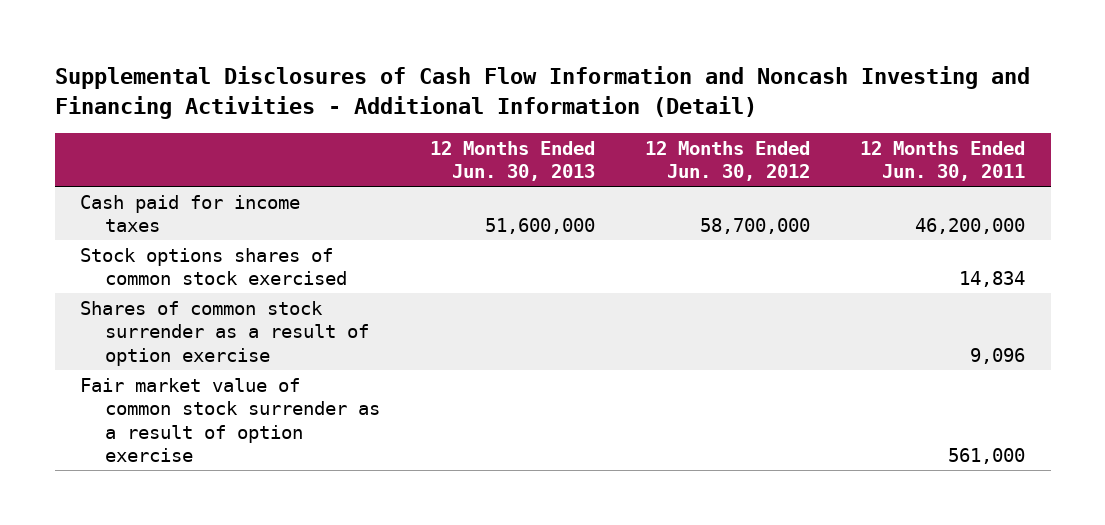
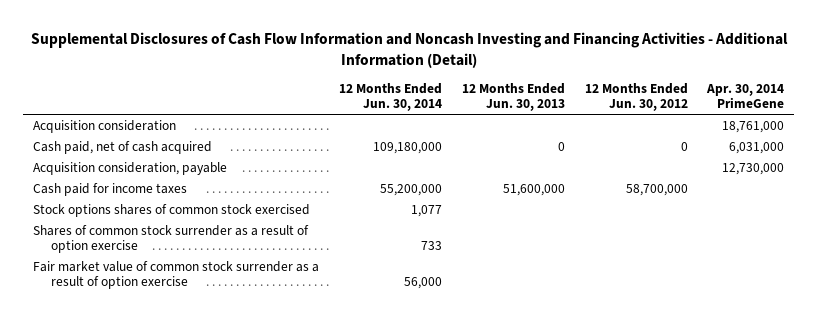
[860,141,1026,182] 12 Months Ended Jun. 30, 2011 -> none
none -> [338,82,442,112] 12 Months Ended Jun. 30, 2014
none -> [706,83,785,109] Apr. 30, 2014 PrimeGene
none -> [32,119,176,133] Acquisition consideration
none -> [32,140,212,154] Cash paid, net of cash acquired
none -> [32,161,227,175] Acquisition consideration, payable

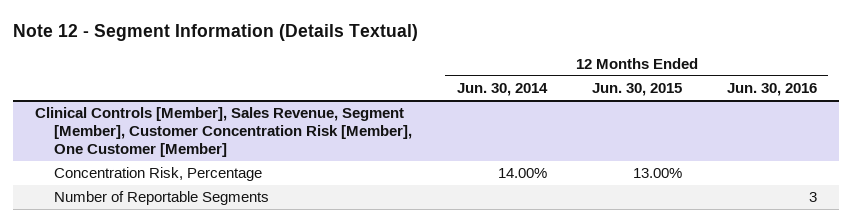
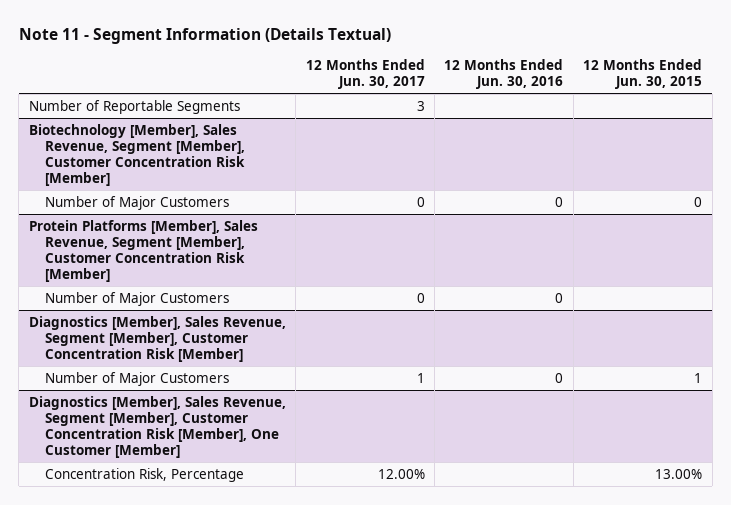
[13,23,419,41] Note 12 - Segment Information (Details Textual) -> [18,27,391,44] Note 11 - Segment Information (Details Textual)
[456,83,548,97] Jun. 30, 2014 -> none
none -> [305,59,425,89] 12 Months Ended Jun. 30, 2017
none -> [28,99,240,114] Number of Reportable Segments
none -> [28,123,245,186] Biotechnology [Member], Sales Revenue, Segment [Member], Customer Concentration Risk [Member]
none -> [44,195,229,210] Number of Major Customers
none -> [28,219,258,282] Protein Platforms [Member], Sales Revenue, Segment [Member], Customer Concentration Risk [Member]
none -> [44,291,229,306] Number of Major Customers
none -> [28,315,286,362] Diagnostics [Member], Sales Revenue, Segment [Member], Customer Concentration Risk [Member]
none -> [44,371,229,386] Number of Major Customers
[35,107,412,157] Clinical Controls [Member], Sales Revenue, Segment [Member], Customer Concentration Risk [Member], One Customer [Member] -> [28,395,286,458] Diagnostics [Member], Sales Revenue, Segment [Member], Customer Concentration Risk [Member], One Customer [Member]
[53,191,269,206] Number of Reportable Segments -> none

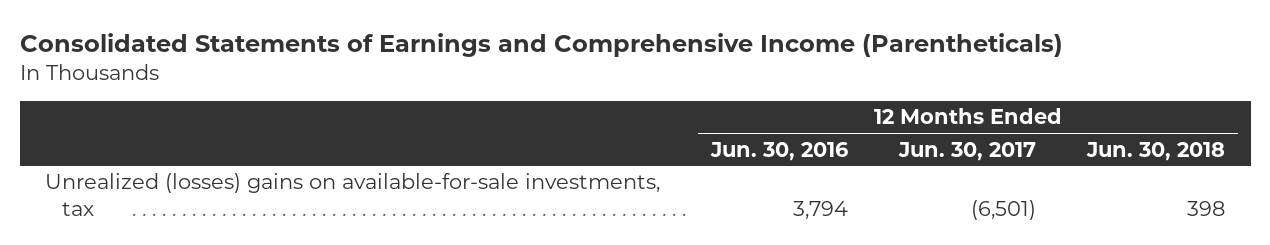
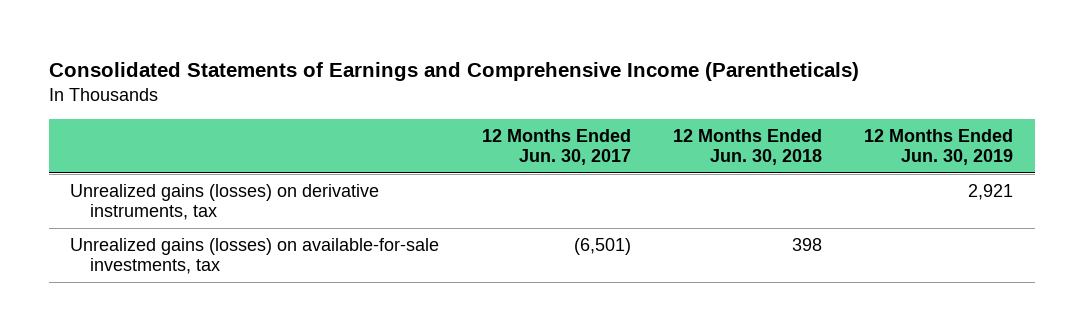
[710,141,849,161] Jun. 30, 2016 -> none
none -> [864,128,1014,166] 12 Months Ended Jun. 30, 2019
none -> [70,183,380,221] Unrealized gains (losses) on derivative instruments, tax
[45,173,661,217] Unrealized (losses) gains on available-for-sale investments, tax -> [70,237,440,275] Unrealized gains (losses) on available-for-sale investments, tax

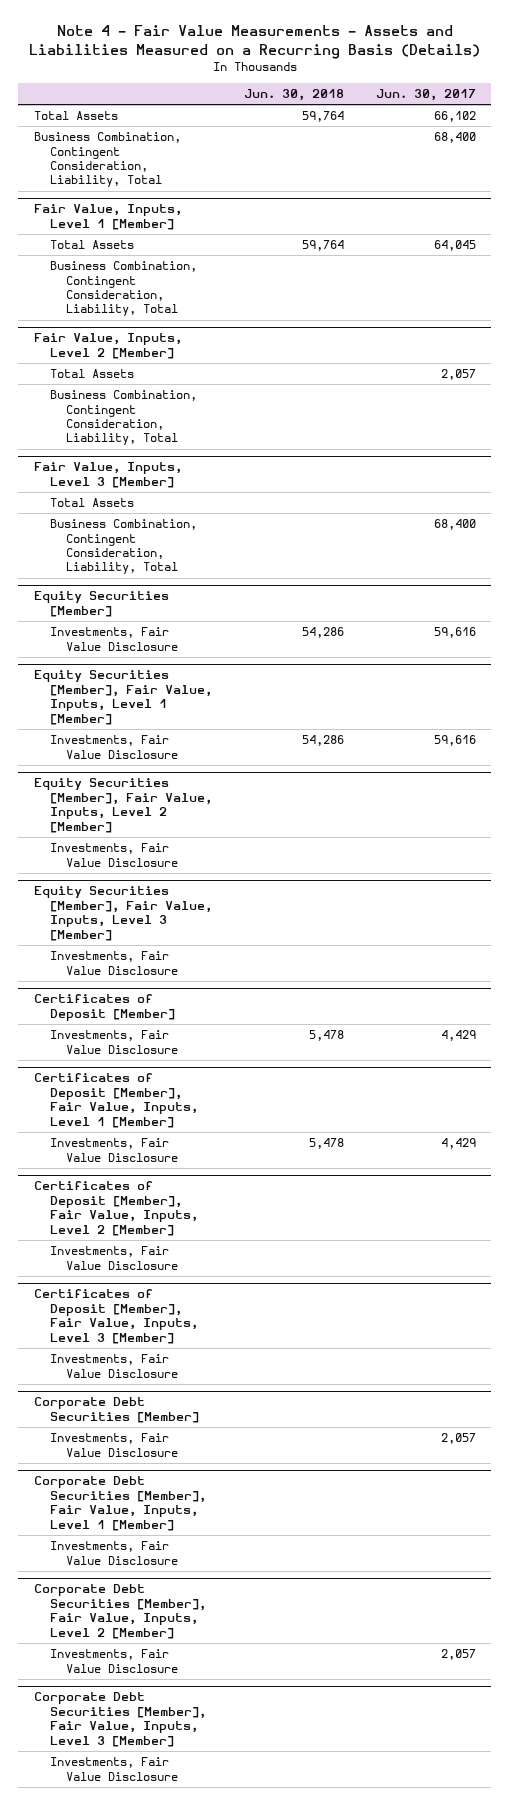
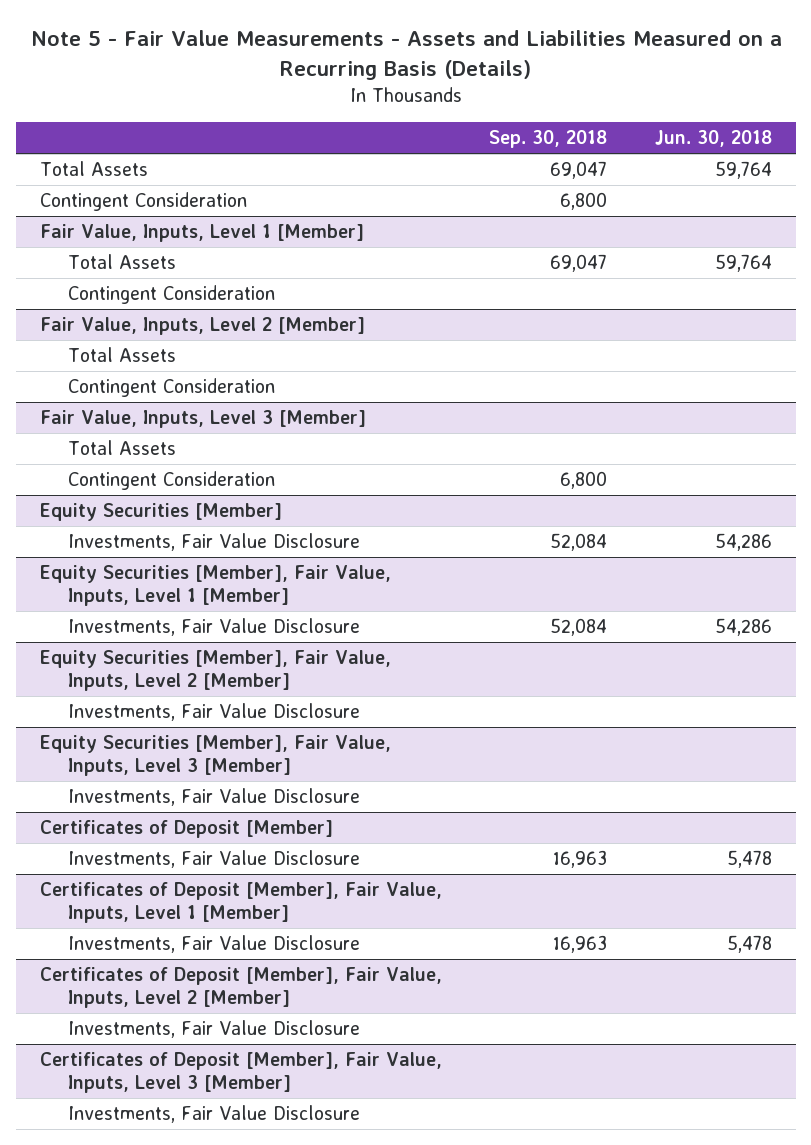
[28,25,480,59] Note 4 - Fair Value Measurements - Assets and Liabilities Measured on a Recurring Basis (Details) -> [30,30,782,81] Note 5 - Fair Value Measurements - Assets and Liabilities Measured on a Recurring Basis (Details)
[375,89,476,102] Jun. 30, 2017 -> none
none -> [489,130,608,149] Sep. 30, 2018
[33,132,181,188] Business Combination, Contingent Consideration, Liability, Total -> [39,192,247,212] Contingent Consideration
[49,261,197,317] Business Combination, Contingent Consideration, Liability, Total -> [67,285,275,305] Contingent Consideration
[49,390,197,446] Business Combination, Contingent Consideration, Liability, Total -> [67,378,275,398] Contingent Consideration
[49,519,197,575] Business Combination, Contingent Consideration, Liability, Total -> [67,471,275,491] Contingent Consideration
[33,1397,199,1423] Corporate Debt Securities [Member] -> none
[49,1433,178,1457] Investments, Fair Value Disclosure -> none
[33,1476,206,1531] Corporate Debt Securities [Member], Fair Value, Inputs, Level 1 [Member] -> none
[49,1541,178,1565] Investments, Fair Value Disclosure -> none
[33,1584,206,1639] Corporate Debt Securities [Member], Fair Value, Inputs, Level 2 [Member] -> none
[49,1649,178,1673] Investments, Fair Value Disclosure -> none
[33,1692,206,1747] Corporate Debt Securities [Member], Fair Value, Inputs, Level 3 [Member] -> none
[49,1757,178,1781] Investments, Fair Value Disclosure -> none

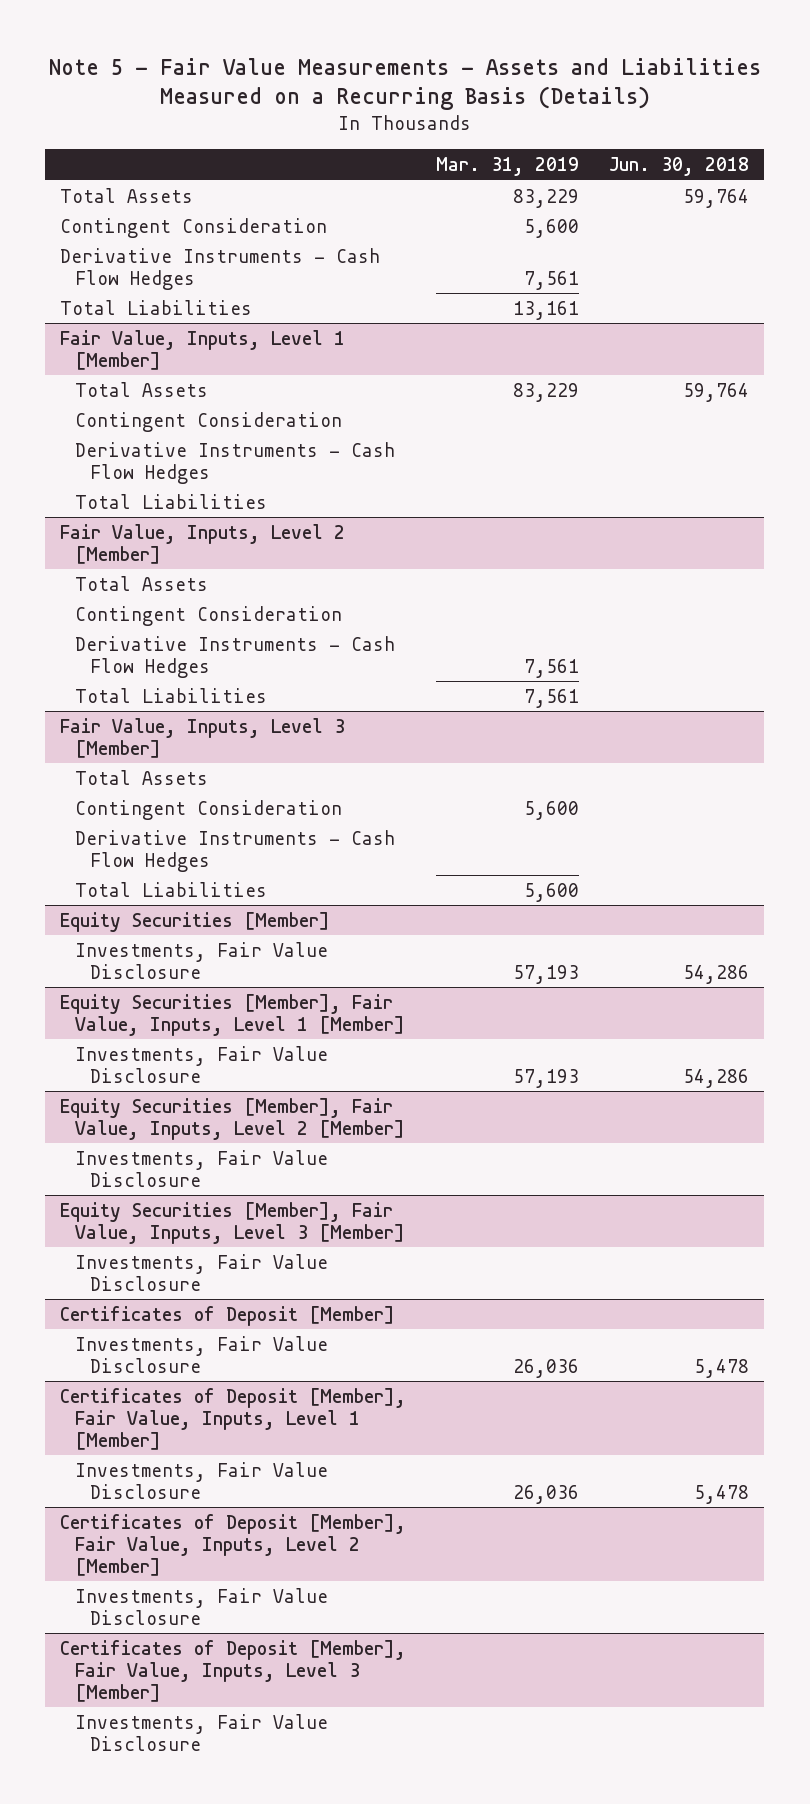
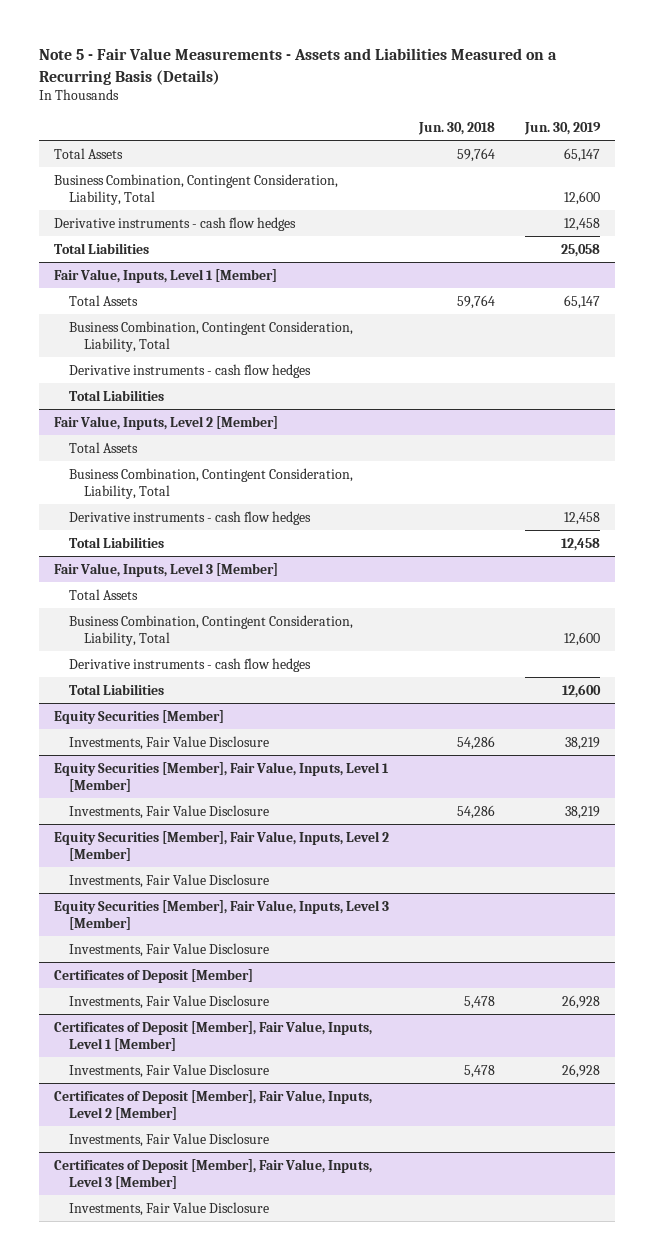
[436,156,580,176] Mar. 31, 2019 -> none
none -> [524,121,602,135] Jun. 30, 2019
[60,217,328,238] Contingent Consideration -> [54,173,339,205] Business Combination, Contingent Consideration, Liability, Total
[60,247,381,290] Derivative Instruments - Cash Flow Hedges -> [54,216,297,231] Derivative instruments - cash flow hedges
[75,411,343,432] Contingent Consideration -> [69,320,354,352] Business Combination, Contingent Consideration, Liability, Total
[75,441,396,484] Derivative Instruments - Cash Flow Hedges -> [69,363,312,378] Derivative instruments - cash flow hedges
[75,605,343,626] Contingent Consideration -> [69,467,354,499] Business Combination, Contingent Consideration, Liability, Total
[75,635,396,678] Derivative Instruments - Cash Flow Hedges -> [69,510,312,525] Derivative instruments - cash flow hedges
[75,799,343,820] Contingent Consideration -> [69,614,354,646] Business Combination, Contingent Consideration, Liability, Total
[75,829,396,872] Derivative Instruments - Cash Flow Hedges -> [69,657,312,672] Derivative instruments - cash flow hedges

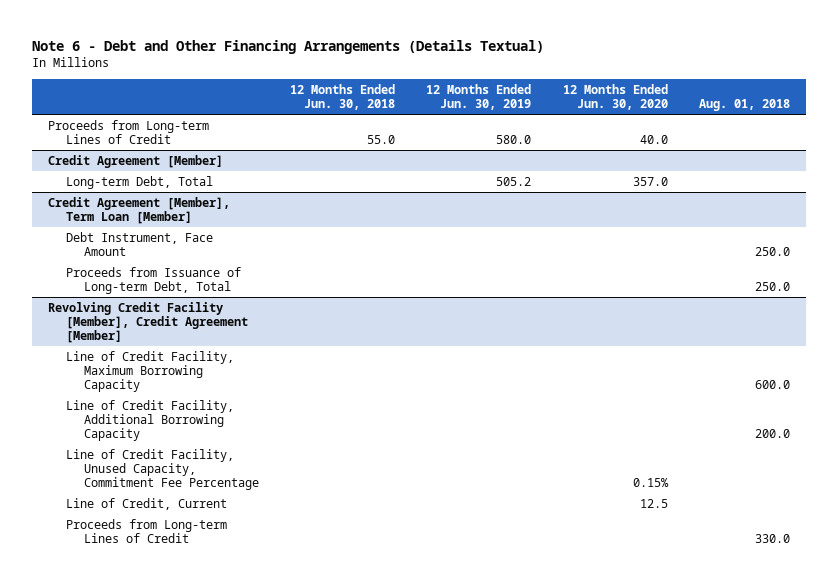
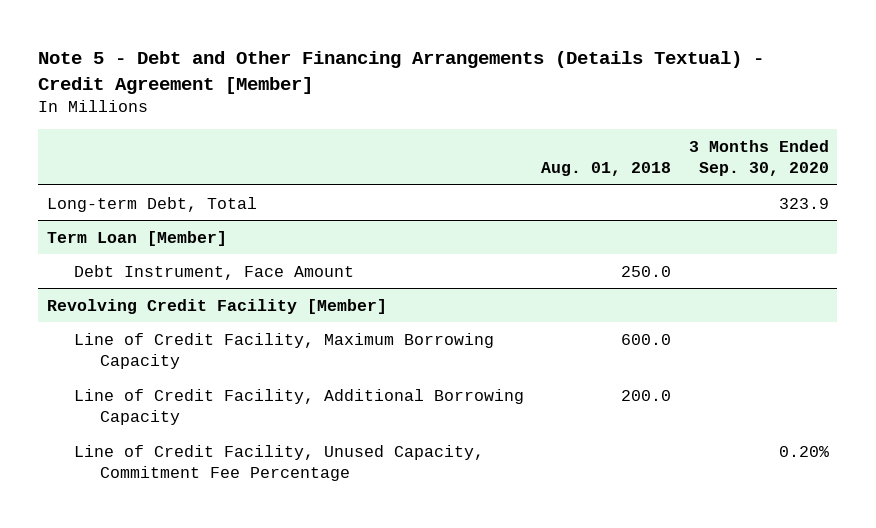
[31,39,544,54] Note 6 - Debt and Other Financing Arrangements (Details Textual) -> [38,51,765,95] Note 5 - Debt and Other Financing Arrangements (Details Textual) - Credit Agreement [Member]
[289,83,395,110] 12 Months Ended Jun. 30, 2018 -> none
[426,83,532,110] 12 Months Ended Jun. 30, 2019 -> none
[562,83,668,110] 12 Months Ended Jun. 30, 2020 -> none
none -> [688,139,829,177] 3 Months Ended Sep. 30, 2020
[47,119,209,144] Proceeds from Long-term Lines of Credit -> none
[65,175,213,189] Long-term Debt, Total -> none
[47,196,230,224] Credit Agreement [Member], Term Loan [Member] -> none
[65,231,213,256] Debt Instrument, Face Amount -> none
[65,266,241,294] Proceeds from Issuance of Long-term Debt, Total -> none
none -> [47,196,258,212] Long-term Debt, Total
[47,154,223,168] Credit Agreement [Member] -> [47,230,228,246] Term Loan [Member]
none -> [73,264,354,280] Debt Instrument, Face Amount
[47,301,248,343] Revolving Credit Facility [Member], Credit Agreement [Member] -> [47,298,388,314] Revolving Credit Facility [Member]
[65,497,227,510] Line of Credit, Current -> none
[65,518,227,543] Proceeds from Long-term Lines of Credit -> none

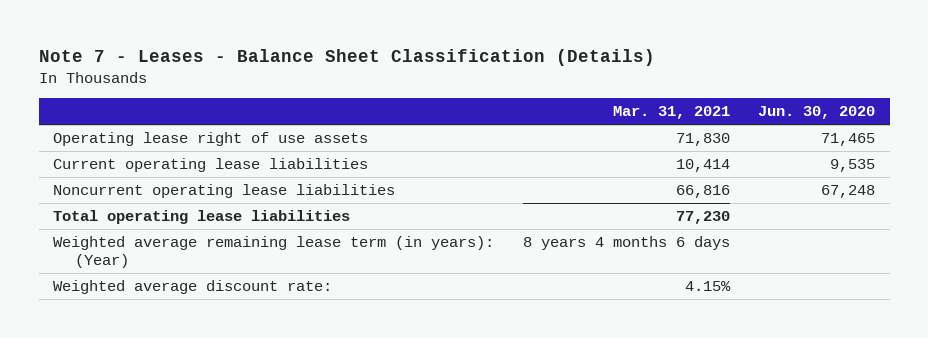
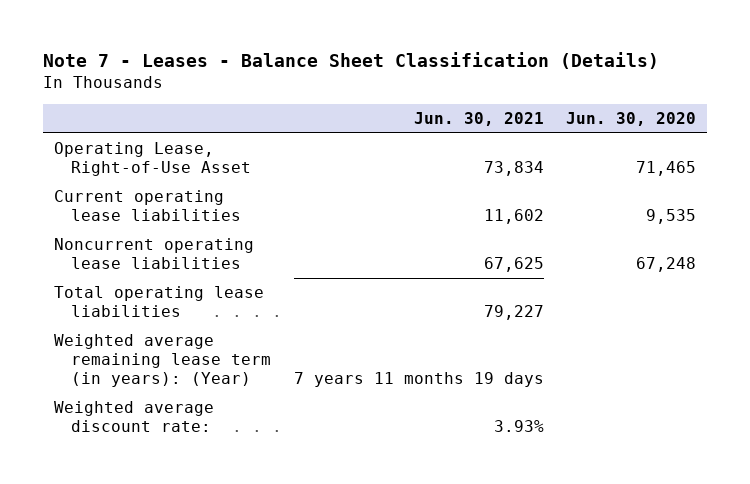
[612,106,730,120] Mar. 31, 2021 -> none
none -> [413,111,544,126] Jun. 30, 2021
[52,132,368,147] Operating lease right of use assets -> [54,142,252,176] Operating Lease, Right-of-Use Asset

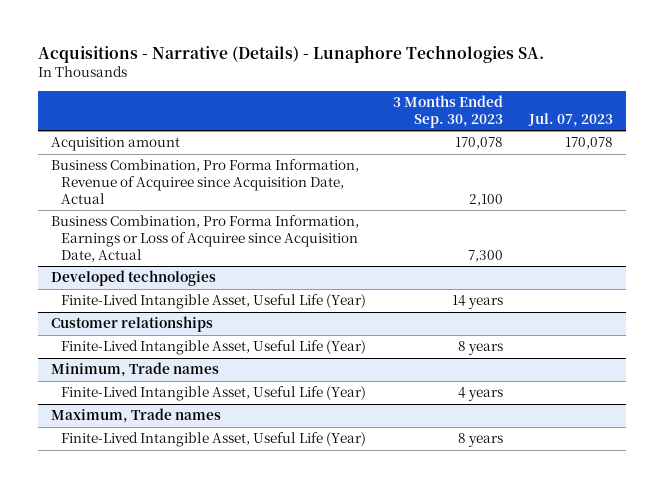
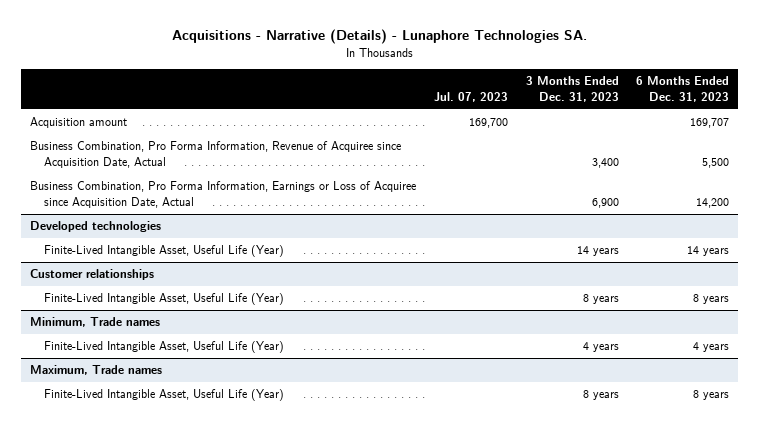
[392,94,503,128] 3 Months Ended Sep. 30, 2023 -> none
none -> [525,76,619,103] 3 Months Ended Dec. 31, 2023
none -> [636,76,730,103] 6 Months Ended Dec. 31, 2023
[564,137,613,150] 170,078 -> [468,118,508,129] 169,700

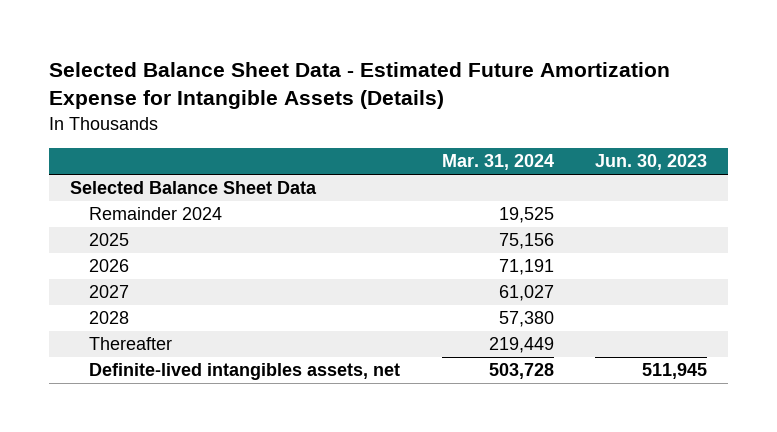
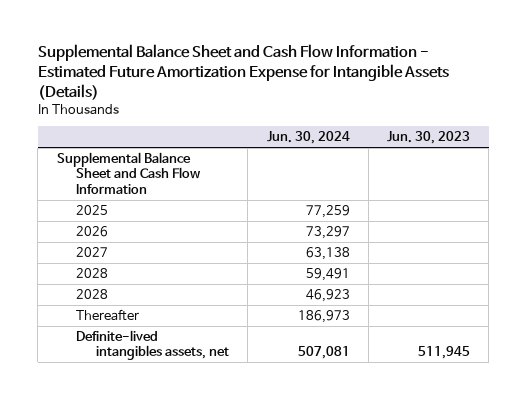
[48,62,670,110] Selected Balance Sheet Data - Estimated Future Amortization Expense for Intangible Assets (Details) -> [37,44,449,100] Supplemental Balance Sheet and Cash Flow Information - Estimated Future Amortization Expense for Intangible Assets (Details)
[441,154,554,171] Mar. 31, 2024 -> none
none -> [266,131,350,145] Jun. 30, 2024
[89,207,223,221] Remainder 2024 -> none
[69,181,317,195] Selected Balance Sheet Data -> [56,152,202,194] Supplemental Balance Sheet and Cash Flow Information
none -> [76,289,109,300] 2028

